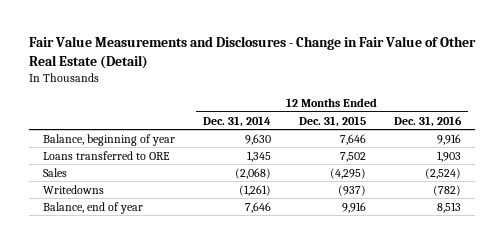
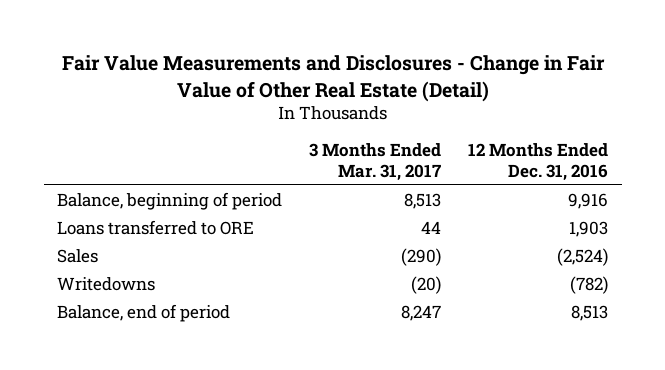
[202,115,271,127] Dec. 31, 2014 -> none
[299,115,367,127] Dec. 31, 2015 -> none
none -> [309,143,442,182] 3 Months Ended Mar. 31, 2017
[42,133,175,146] Balance, beginning of year -> [57,191,283,210] Balance, beginning of period
[42,201,143,214] Balance, end of year -> [57,303,231,322] Balance, end of period

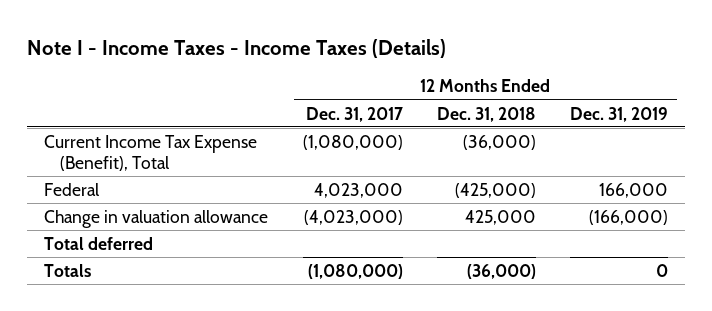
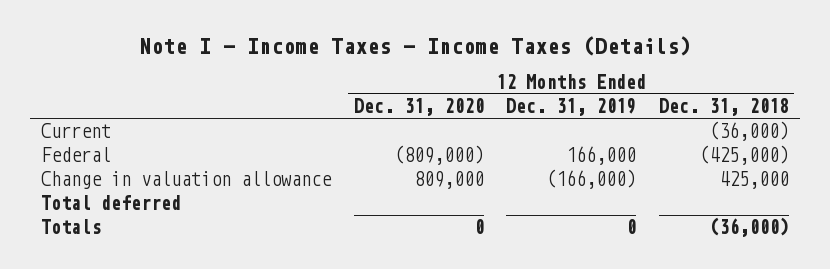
[305,106,403,122] Dec. 31, 2017 -> none
none -> [353,98,484,117] Dec. 31, 2020
[44,134,258,171] Current Income Tax Expense (Benefit), Total -> [40,123,111,139] Current

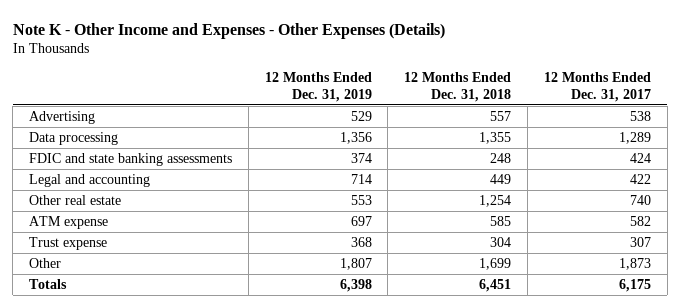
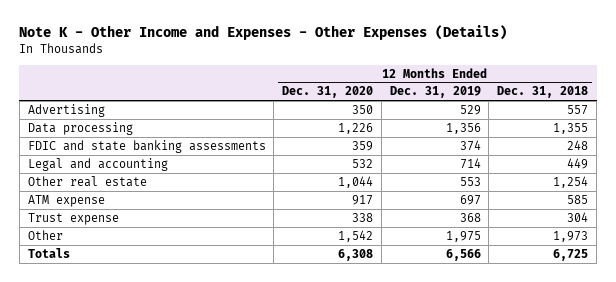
[543,72,651,103] 12 Months Ended Dec. 31, 2017 -> none
none -> [282,86,374,99] Dec. 31, 2020
[339,257,372,270] 1,807 -> [445,230,481,242] 1,975
[479,257,512,270] 1,699 -> [553,230,589,242] 1,973
[339,278,372,292] 6,398 -> [445,248,481,261] 6,566
[479,278,512,292] 6,451 -> [553,248,589,261] 6,725

